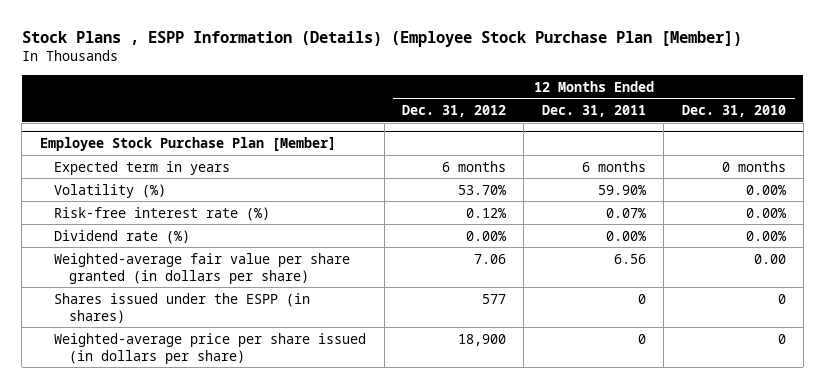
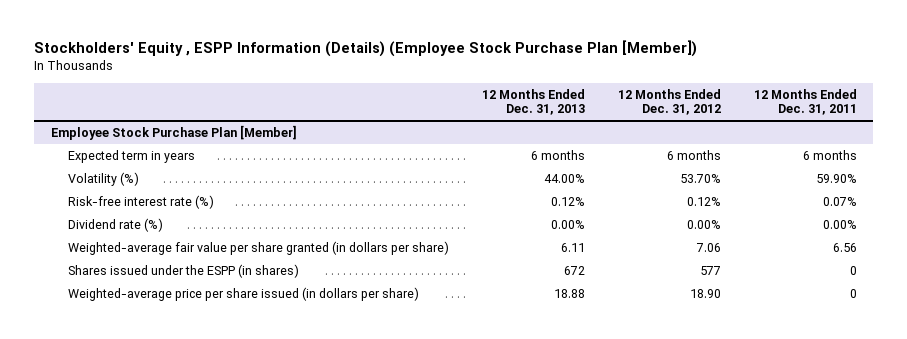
[21,31,742,48] Stock Plans , ESPP Information (Details) (Employee Stock Purchase Plan [Member]) -> [34,40,698,58] Stockholders' Equity , ESPP Information (Details) (Employee Stock Purchase Plan [Member])
[681,105,786,118] Dec. 31, 2010 -> none
none -> [482,88,586,116] 12 Months Ended Dec. 31, 2013
[458,333,507,346] 18,900 -> [689,288,721,298] 18.90

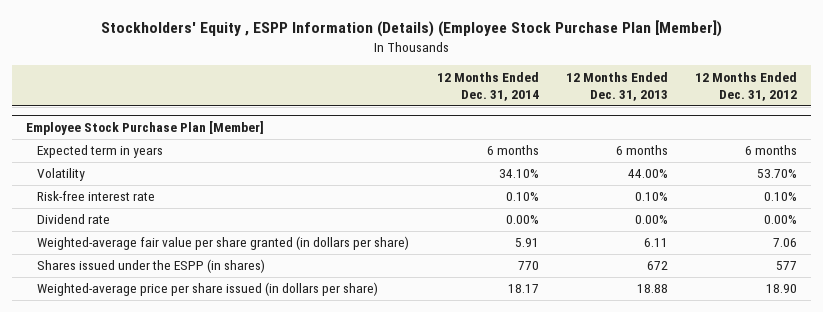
[753,88,857,116] 12 Months Ended Dec. 31, 2011 -> none
none -> [436,71,539,101] 12 Months Ended Dec. 31, 2014
[68,171,140,186] Volatility (%) -> [37,168,86,182] Volatility
[68,194,215,209] Risk-free interest rate (%) -> [37,191,156,202] Risk-free interest rate
[551,196,586,206] 0.12% -> [634,192,668,202] 0.10%
[686,196,721,206] 0.12% -> [764,192,798,202] 0.10%
[68,217,164,232] Dividend rate (%) -> [37,214,111,225] Dividend rate

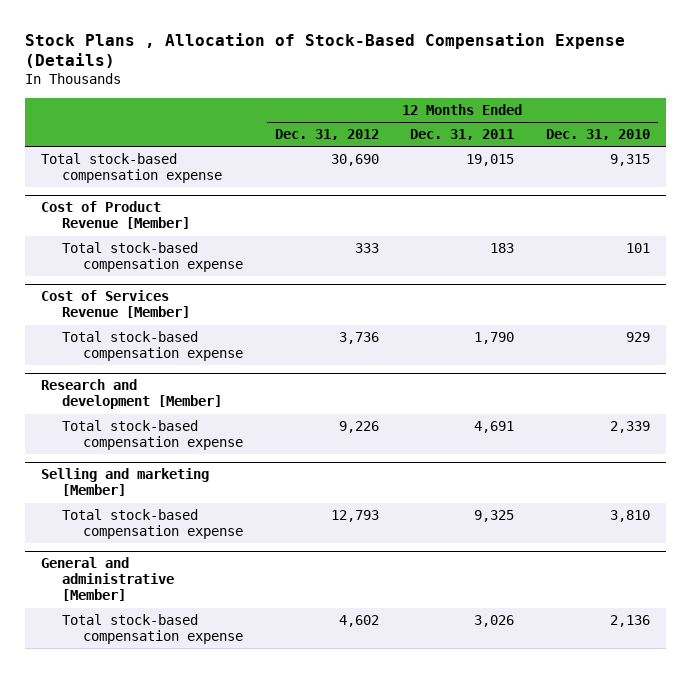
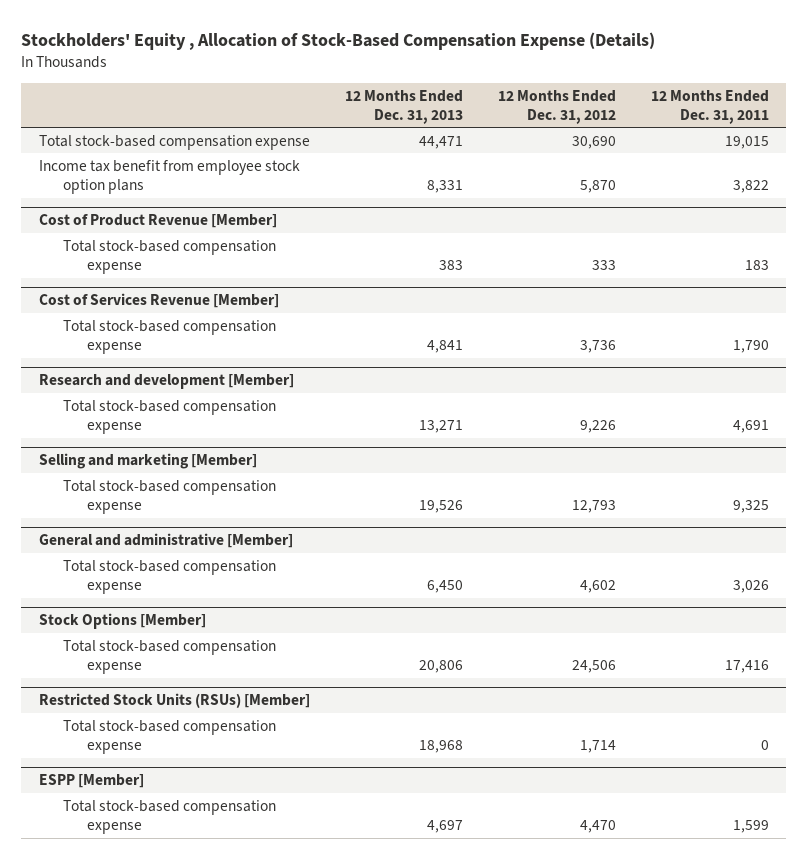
[24,32,625,69] Stock Plans , Allocation of Stock-Based Compensation Expense (Details) -> [21,31,656,50] Stockholders' Equity , Allocation of Stock-Based Compensation Expense (Details)
[545,129,650,141] Dec. 31, 2010 -> none
none -> [344,89,463,124] 12 Months Ended Dec. 31, 2013
none -> [38,159,300,195] Income tax benefit from employee stock option plans
none -> [38,613,206,630] Stock Options [Member]
none -> [62,639,276,675] Total stock-based compensation expense
none -> [38,693,310,709] Restricted Stock Units (RSUs) [Member]
none -> [62,719,276,755] Total stock-based compensation expense
none -> [38,774,144,789] ESPP [Member]
none -> [62,799,276,835] Total stock-based compensation expense

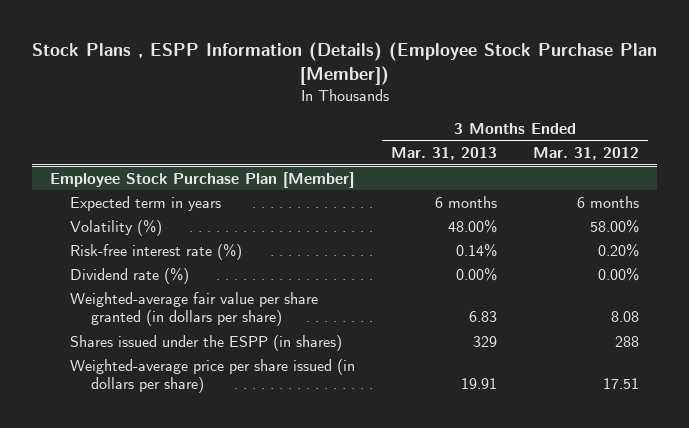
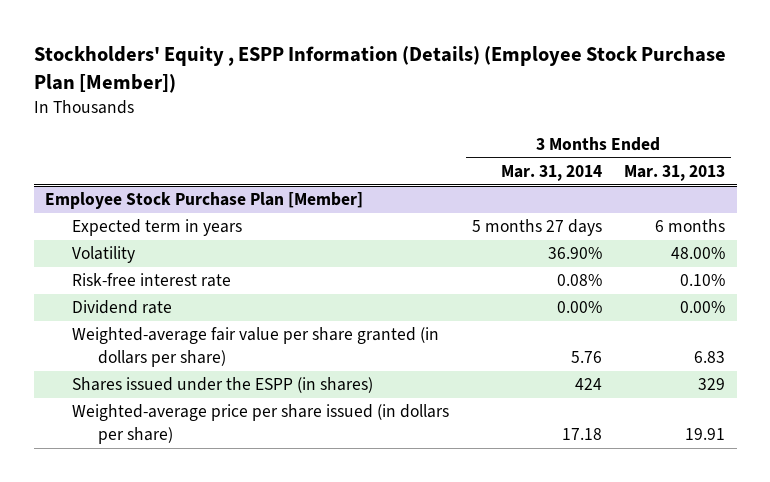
[31,41,657,85] Stock Plans , ESPP Information (Details) (Employee Stock Purchase Plan [Member]) -> [33,46,726,93] Stockholders' Equity , ESPP Information (Details) (Employee Stock Purchase Plan [Member])
[533,147,640,161] Mar. 31, 2012 -> none
none -> [500,165,602,182] Mar. 31, 2014
[70,218,163,236] Volatility (%) -> [71,246,135,264] Volatility
[70,242,243,260] Risk-free interest rate (%) -> [71,273,231,288] Risk-free interest rate
[456,242,498,257] 0.14% -> [680,274,726,287] 0.10%
[70,266,190,284] Dividend rate (%) -> [71,300,172,315] Dividend rate

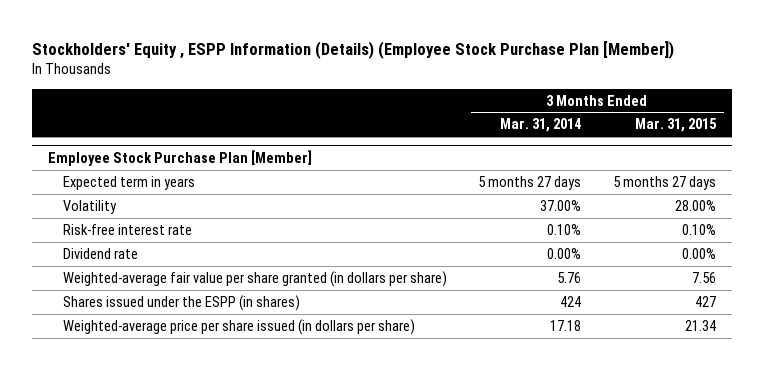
[624,165,726,182] Mar. 31, 2013 -> none
none -> [634,118,717,133] Mar. 31, 2015
[547,247,602,260] 36.90% -> [540,200,582,212] 37.00%
[556,274,602,287] 0.08% -> [547,224,582,236] 0.10%

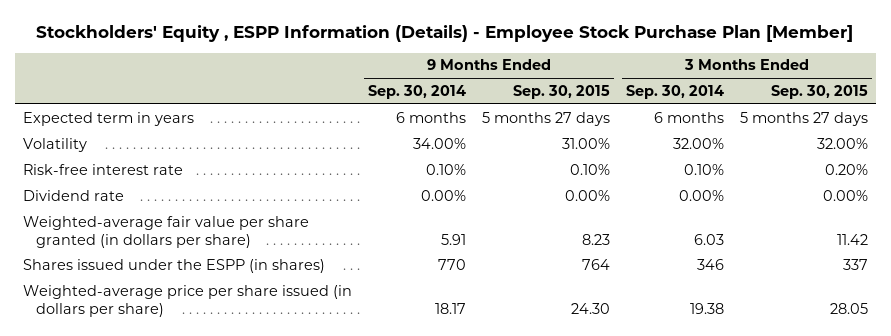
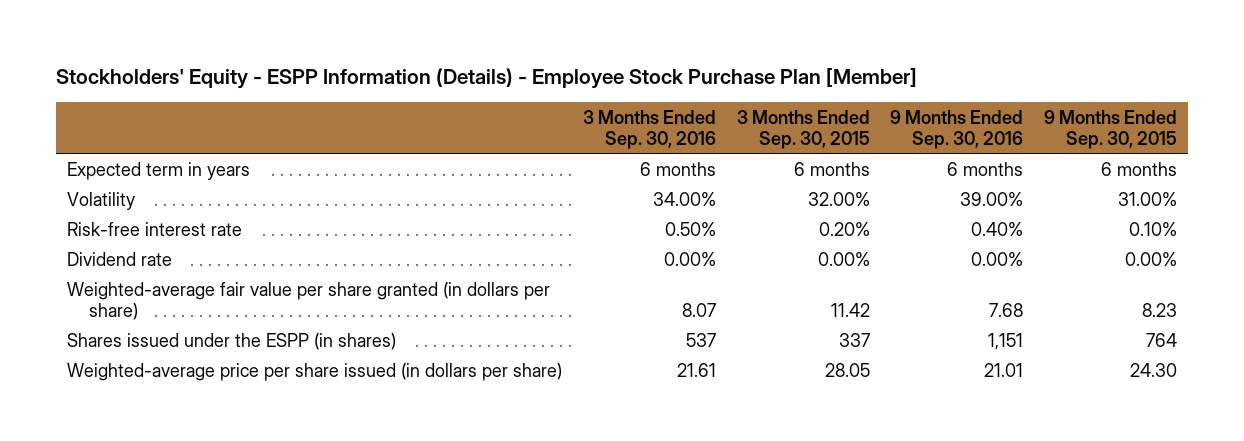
[36,24,854,42] Stockholders' Equity , ESPP Information (Details) - Employee Stock Purchase Plan [Member] -> [56,67,918,89] Stockholders' Equity - ESPP Information (Details) - Employee Stock Purchase Plan [Member]
[367,84,466,99] Sep. 30, 2014 -> none
[625,84,724,99] Sep. 30, 2014 -> none
none -> [582,109,716,149] 3 Months Ended Sep. 30, 2016
none -> [890,109,1024,149] 9 Months Ended Sep. 30, 2016
[481,111,610,126] 5 months 27 days -> [1101,161,1178,176] 6 months
[739,111,868,126] 5 months 27 days -> [793,161,870,176] 6 months

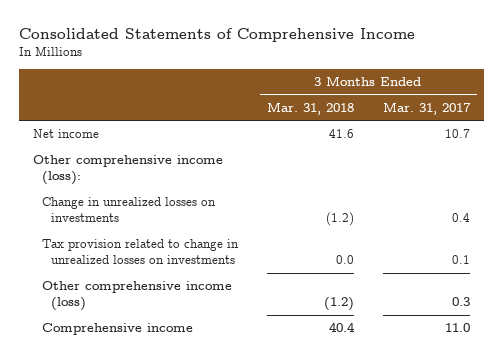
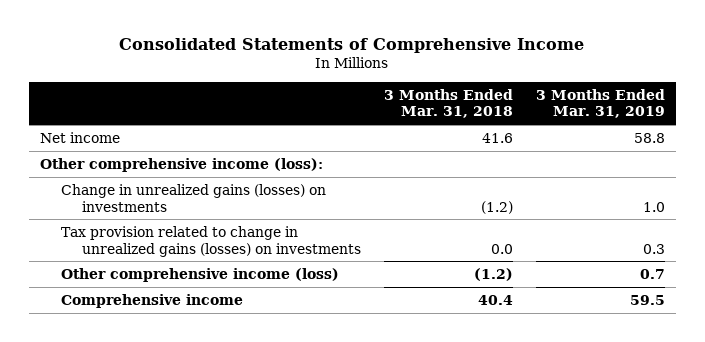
[382,101,471,115] Mar. 31, 2017 -> none
none -> [535,88,665,119] 3 Months Ended Mar. 31, 2019
[42,197,217,223] Change in unrealized losses on investments -> [61,183,327,212] Change in unrealized gains (losses) on investments
[42,239,240,265] Tax provision related to change in unrealized losses on investments -> [61,225,362,257] Tax provision related to change in unrealized gains (losses) on investments

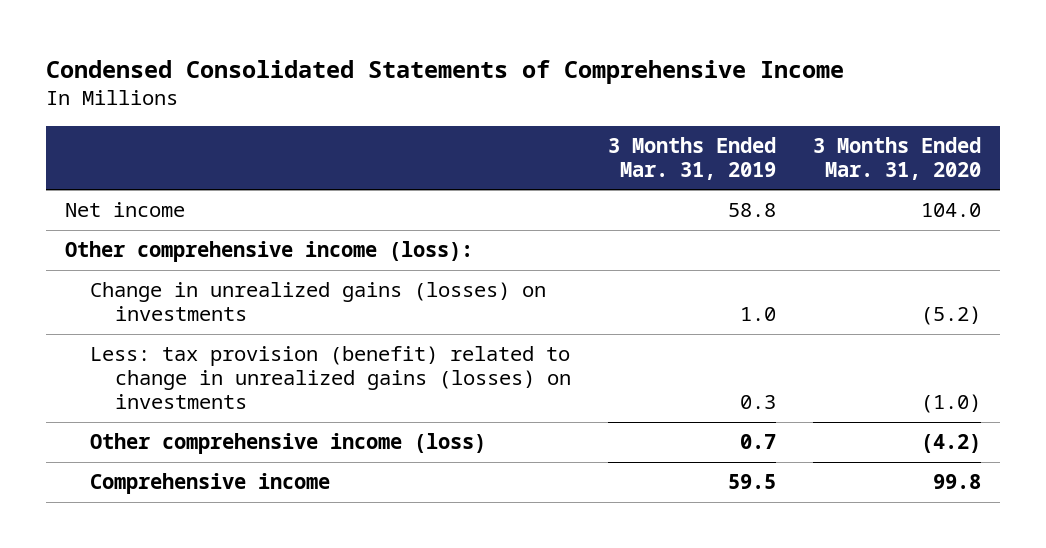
[119,37,585,53] Consolidated Statements of Comprehensive Income -> [46,59,845,84] Condensed Consolidated Statements of Comprehensive Income
[384,88,514,119] 3 Months Ended Mar. 31, 2018 -> none
none -> [813,136,982,180] 3 Months Ended Mar. 31, 2020
[61,225,362,257] Tax provision related to change in unrealized gains (losses) on investments -> [89,346,571,409] Less: tax provision (benefit) related to change in unrealized gains (losses) on investments

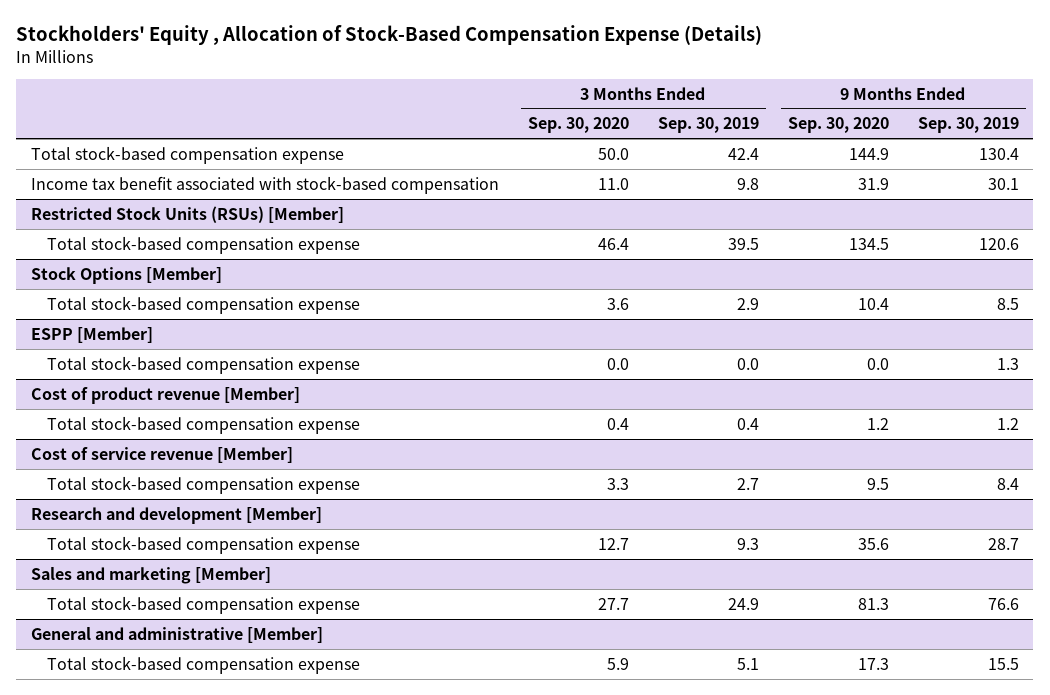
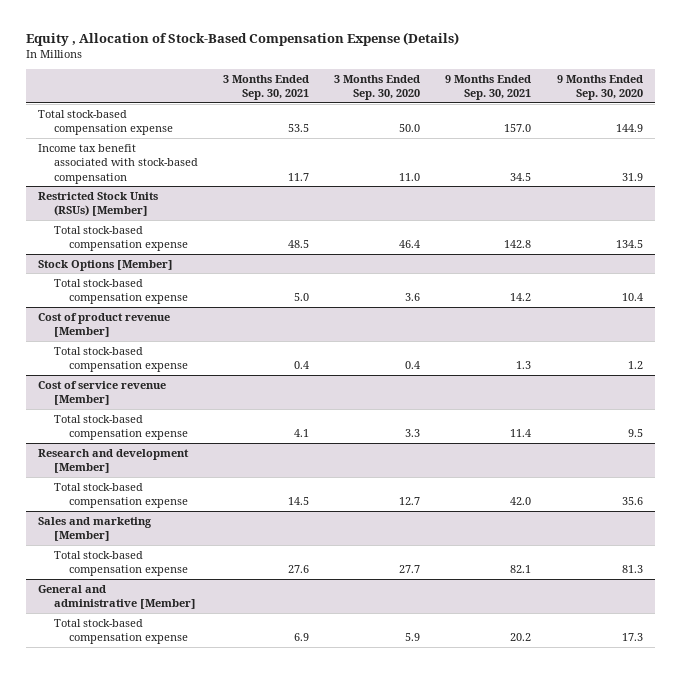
[16,25,763,46] Stockholders' Equity , Allocation of Stock-Based Compensation Expense (Details) -> [25,32,459,47] Equity , Allocation of Stock-Based Compensation Expense (Details)
[657,117,759,134] Sep. 30, 2019 -> none
[917,117,1019,134] Sep. 30, 2019 -> none
none -> [223,74,310,101] 3 Months Ended Sep. 30, 2021
none -> [445,74,532,101] 9 Months Ended Sep. 30, 2021
[30,326,153,343] ESPP [Member] -> none
[47,355,361,374] Total stock-based compensation expense -> none

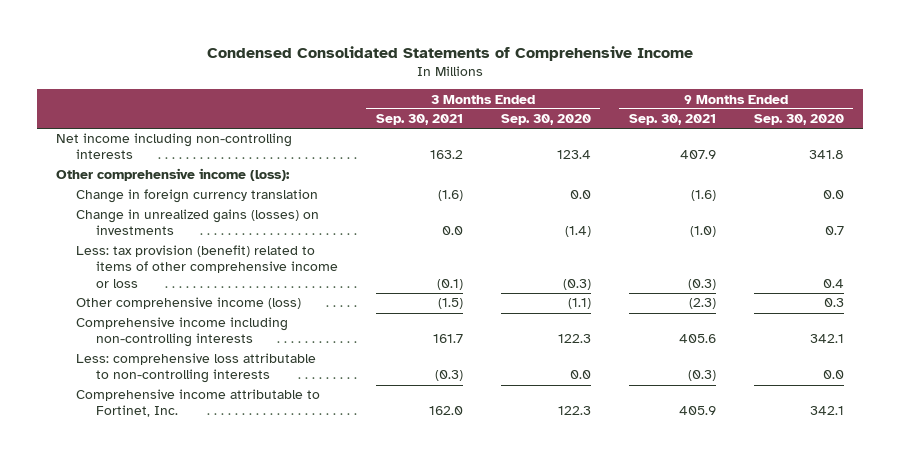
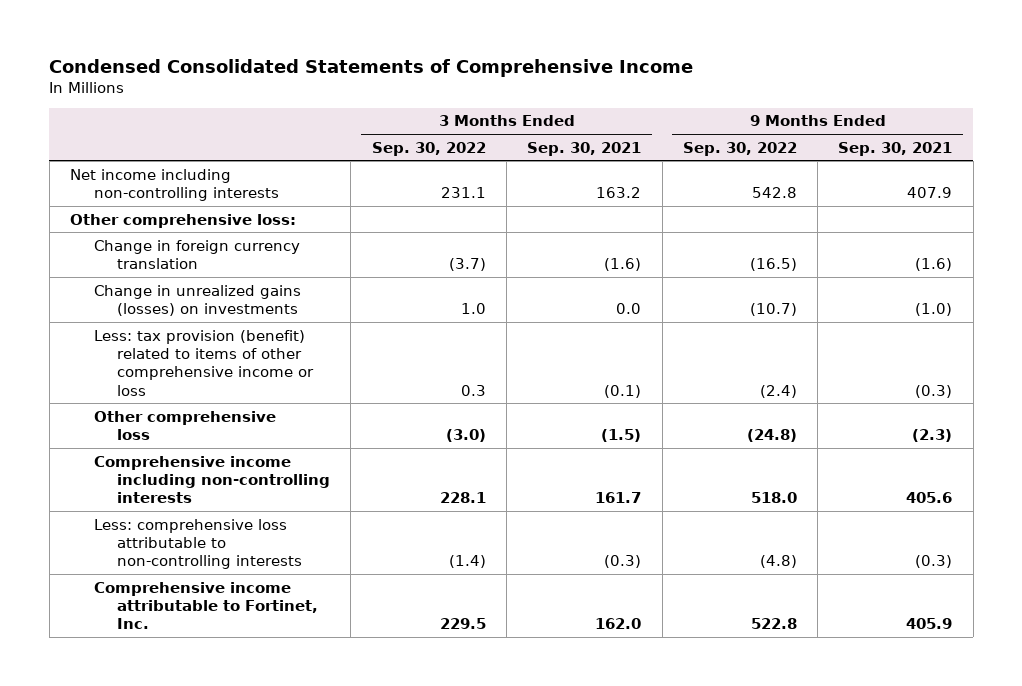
[500,114,591,126] Sep. 30, 2020 -> none
[753,114,844,126] Sep. 30, 2020 -> none
none -> [371,141,486,156] Sep. 30, 2022
none -> [682,141,797,156] Sep. 30, 2022
[56,168,291,182] Other comprehensive income (loss): -> [70,213,297,228] Other comprehensive loss:
[76,297,302,310] Other comprehensive income (loss) -> [93,410,276,440] Other comprehensive loss

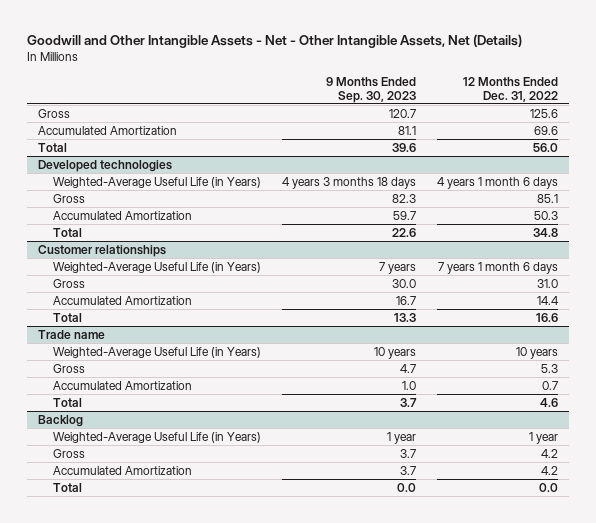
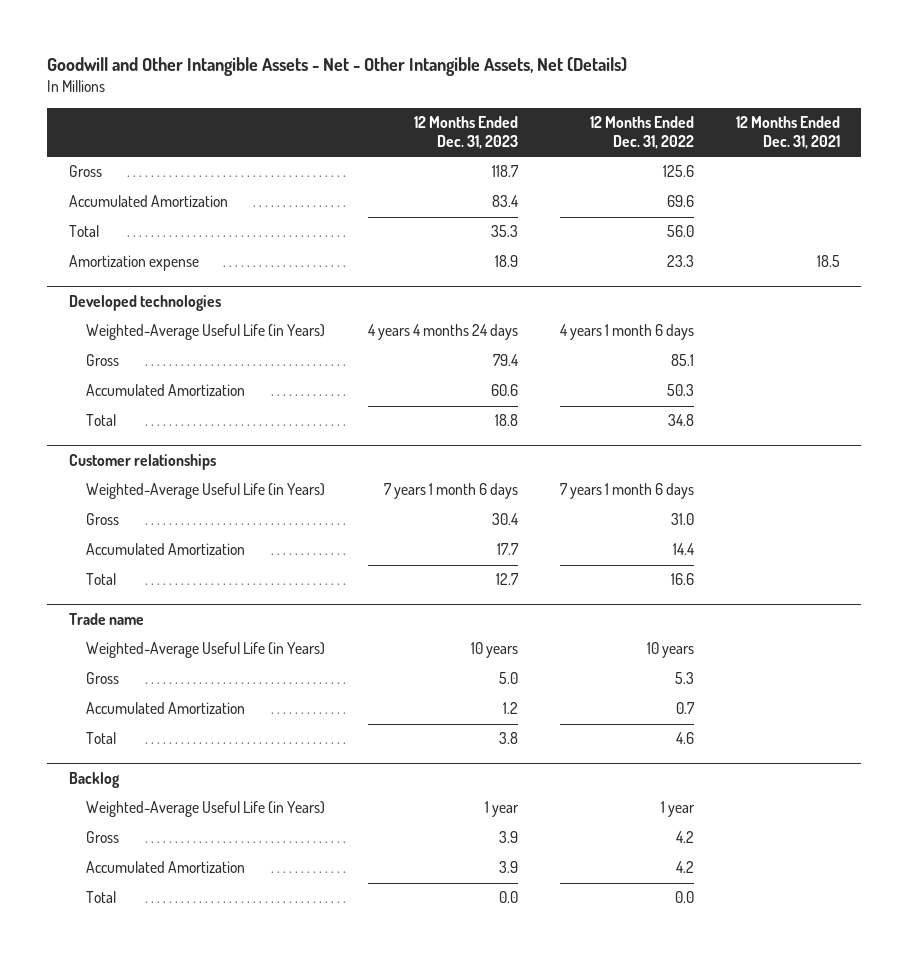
[325,76,416,103] 9 Months Ended Sep. 30, 2023 -> none
none -> [413,116,518,150] 12 Months Ended Dec. 31, 2023
none -> [735,116,840,150] 12 Months Ended Dec. 31, 2021
none -> [68,255,199,272] Amortization expense

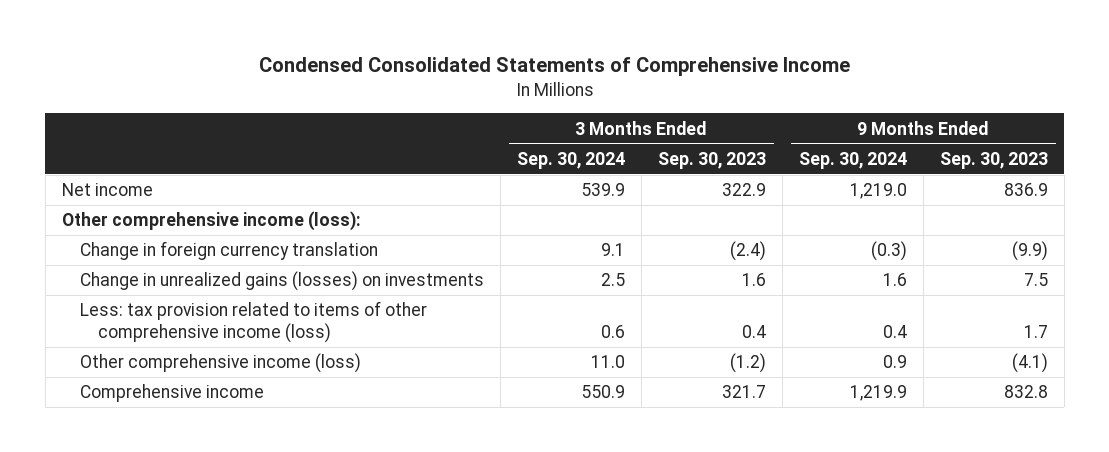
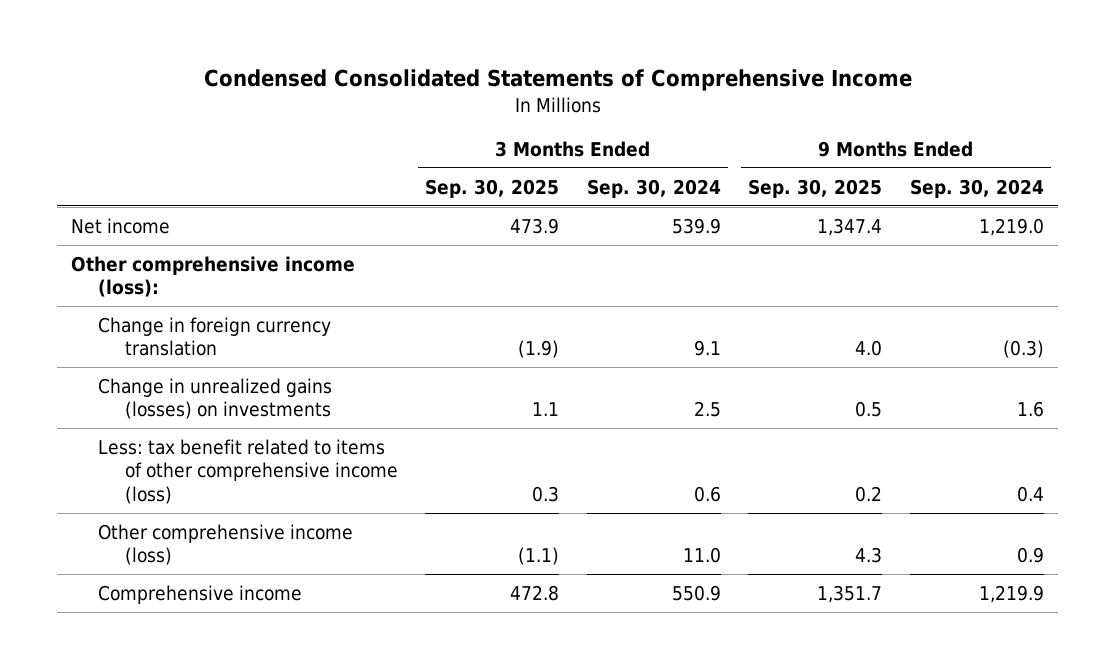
[657,151,766,169] Sep. 30, 2023 -> none
[939,151,1048,169] Sep. 30, 2023 -> none
none -> [425,178,560,198] Sep. 30, 2025
none -> [748,178,883,198] Sep. 30, 2025
[79,301,427,344] Less: tax provision related to items of other comprehensive income (loss) -> [97,438,398,505] Less: tax benefit related to items of other comprehensive income (loss)

